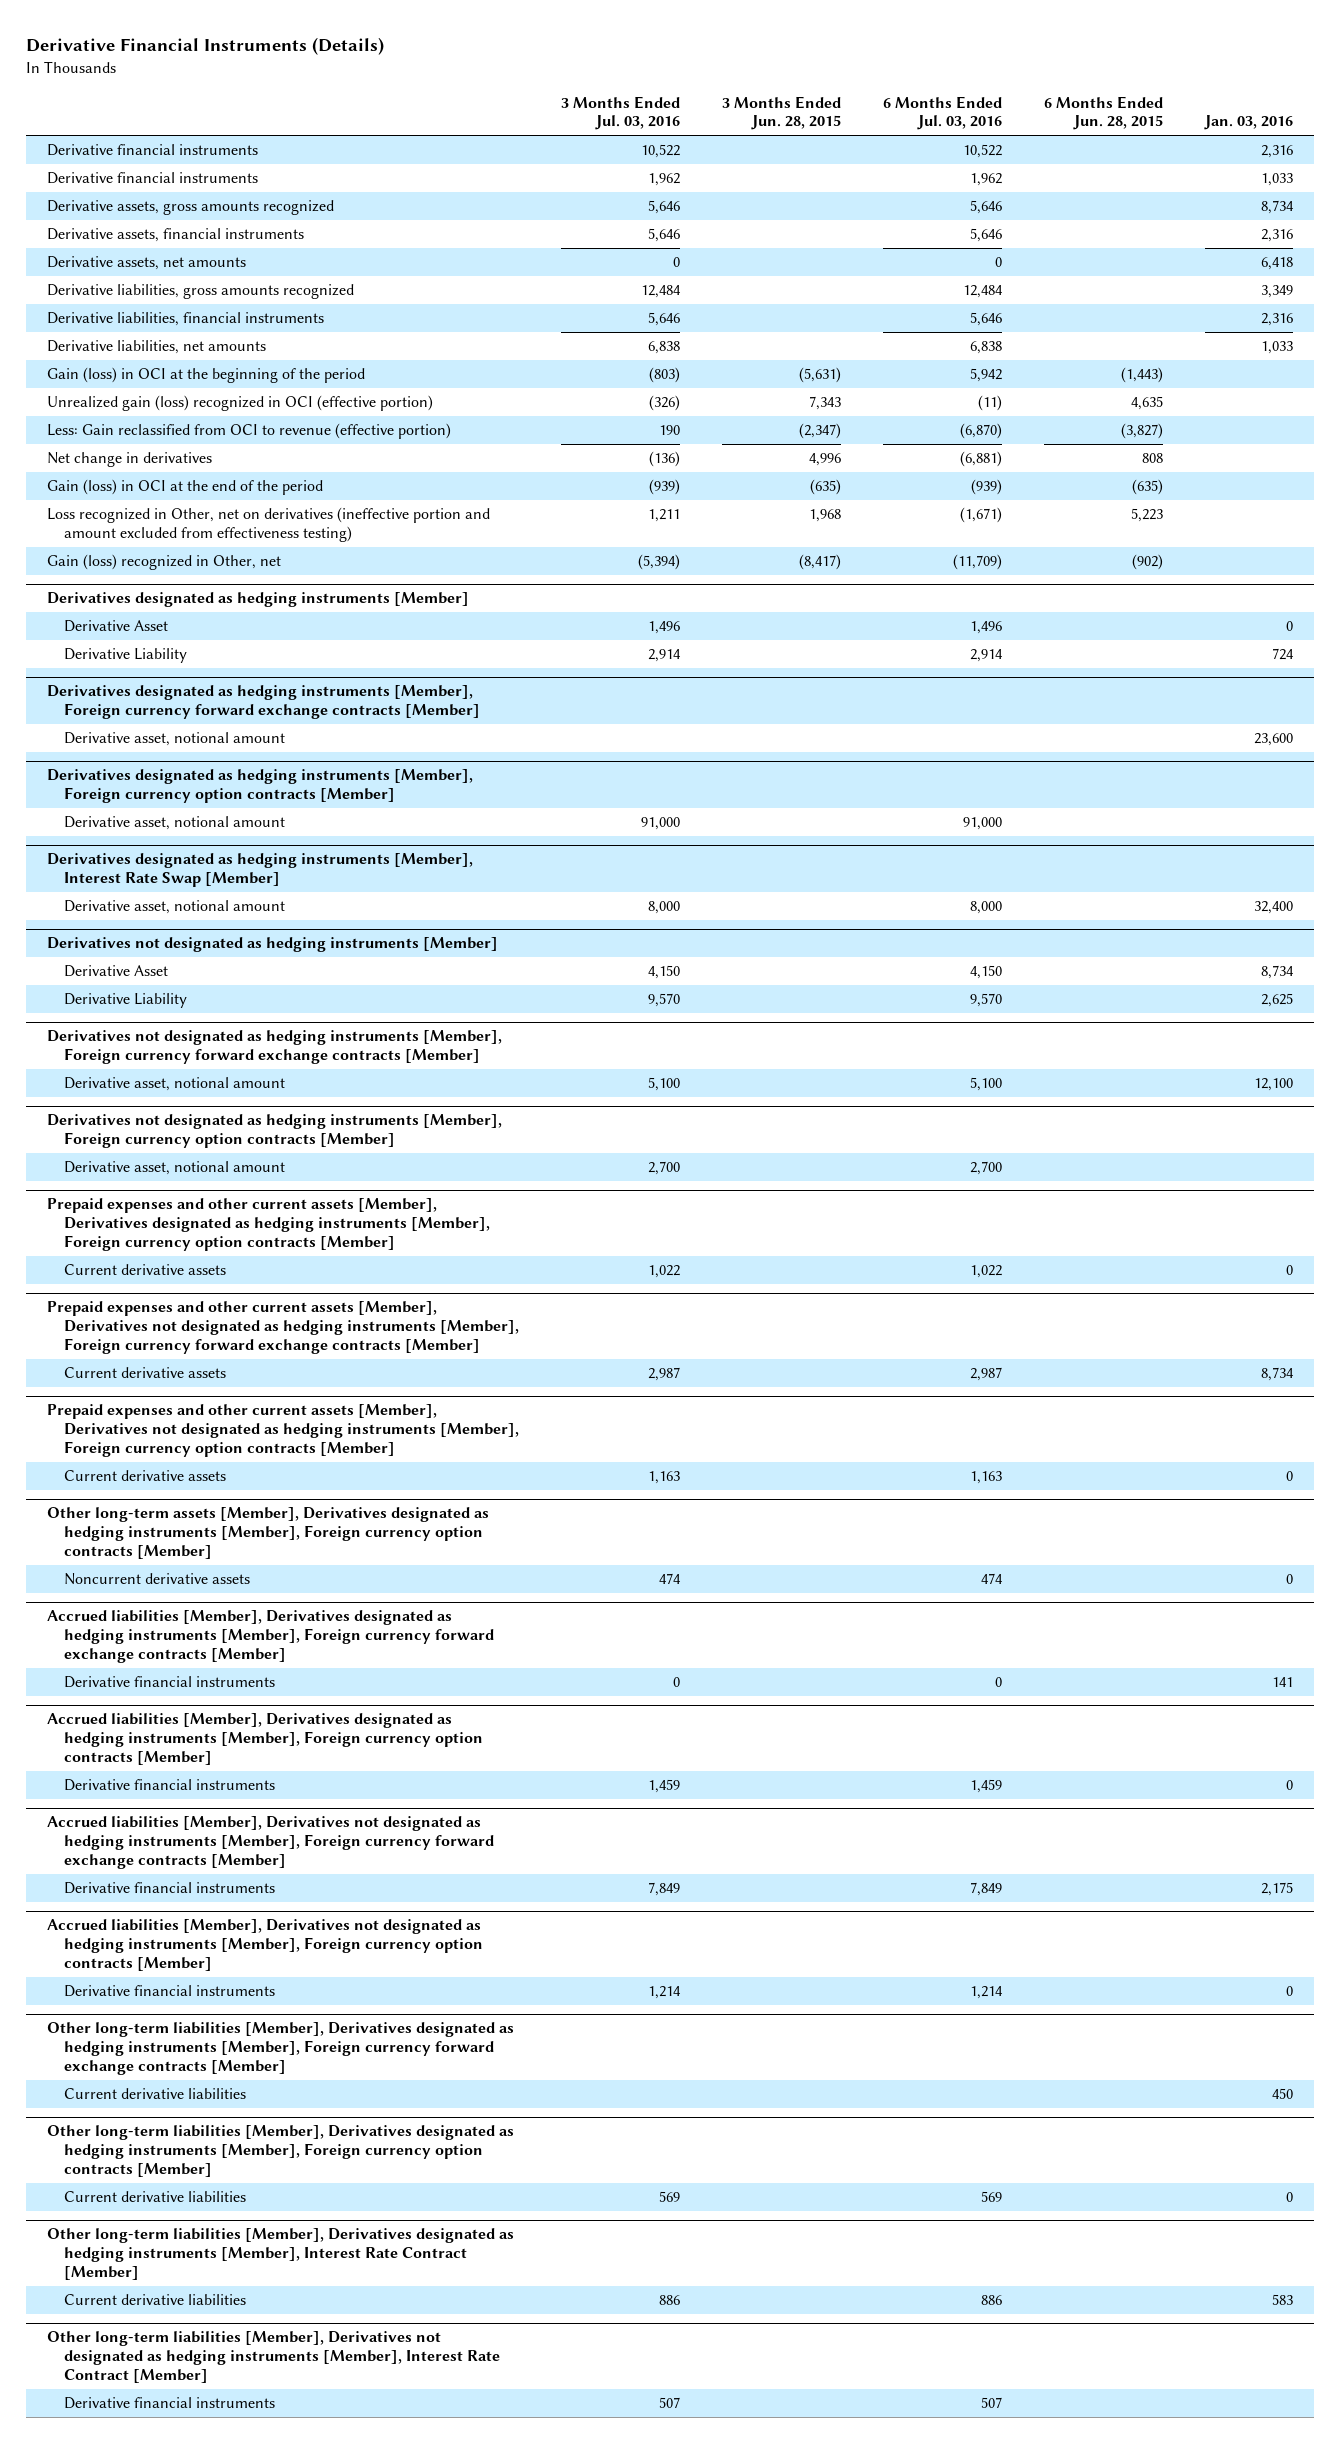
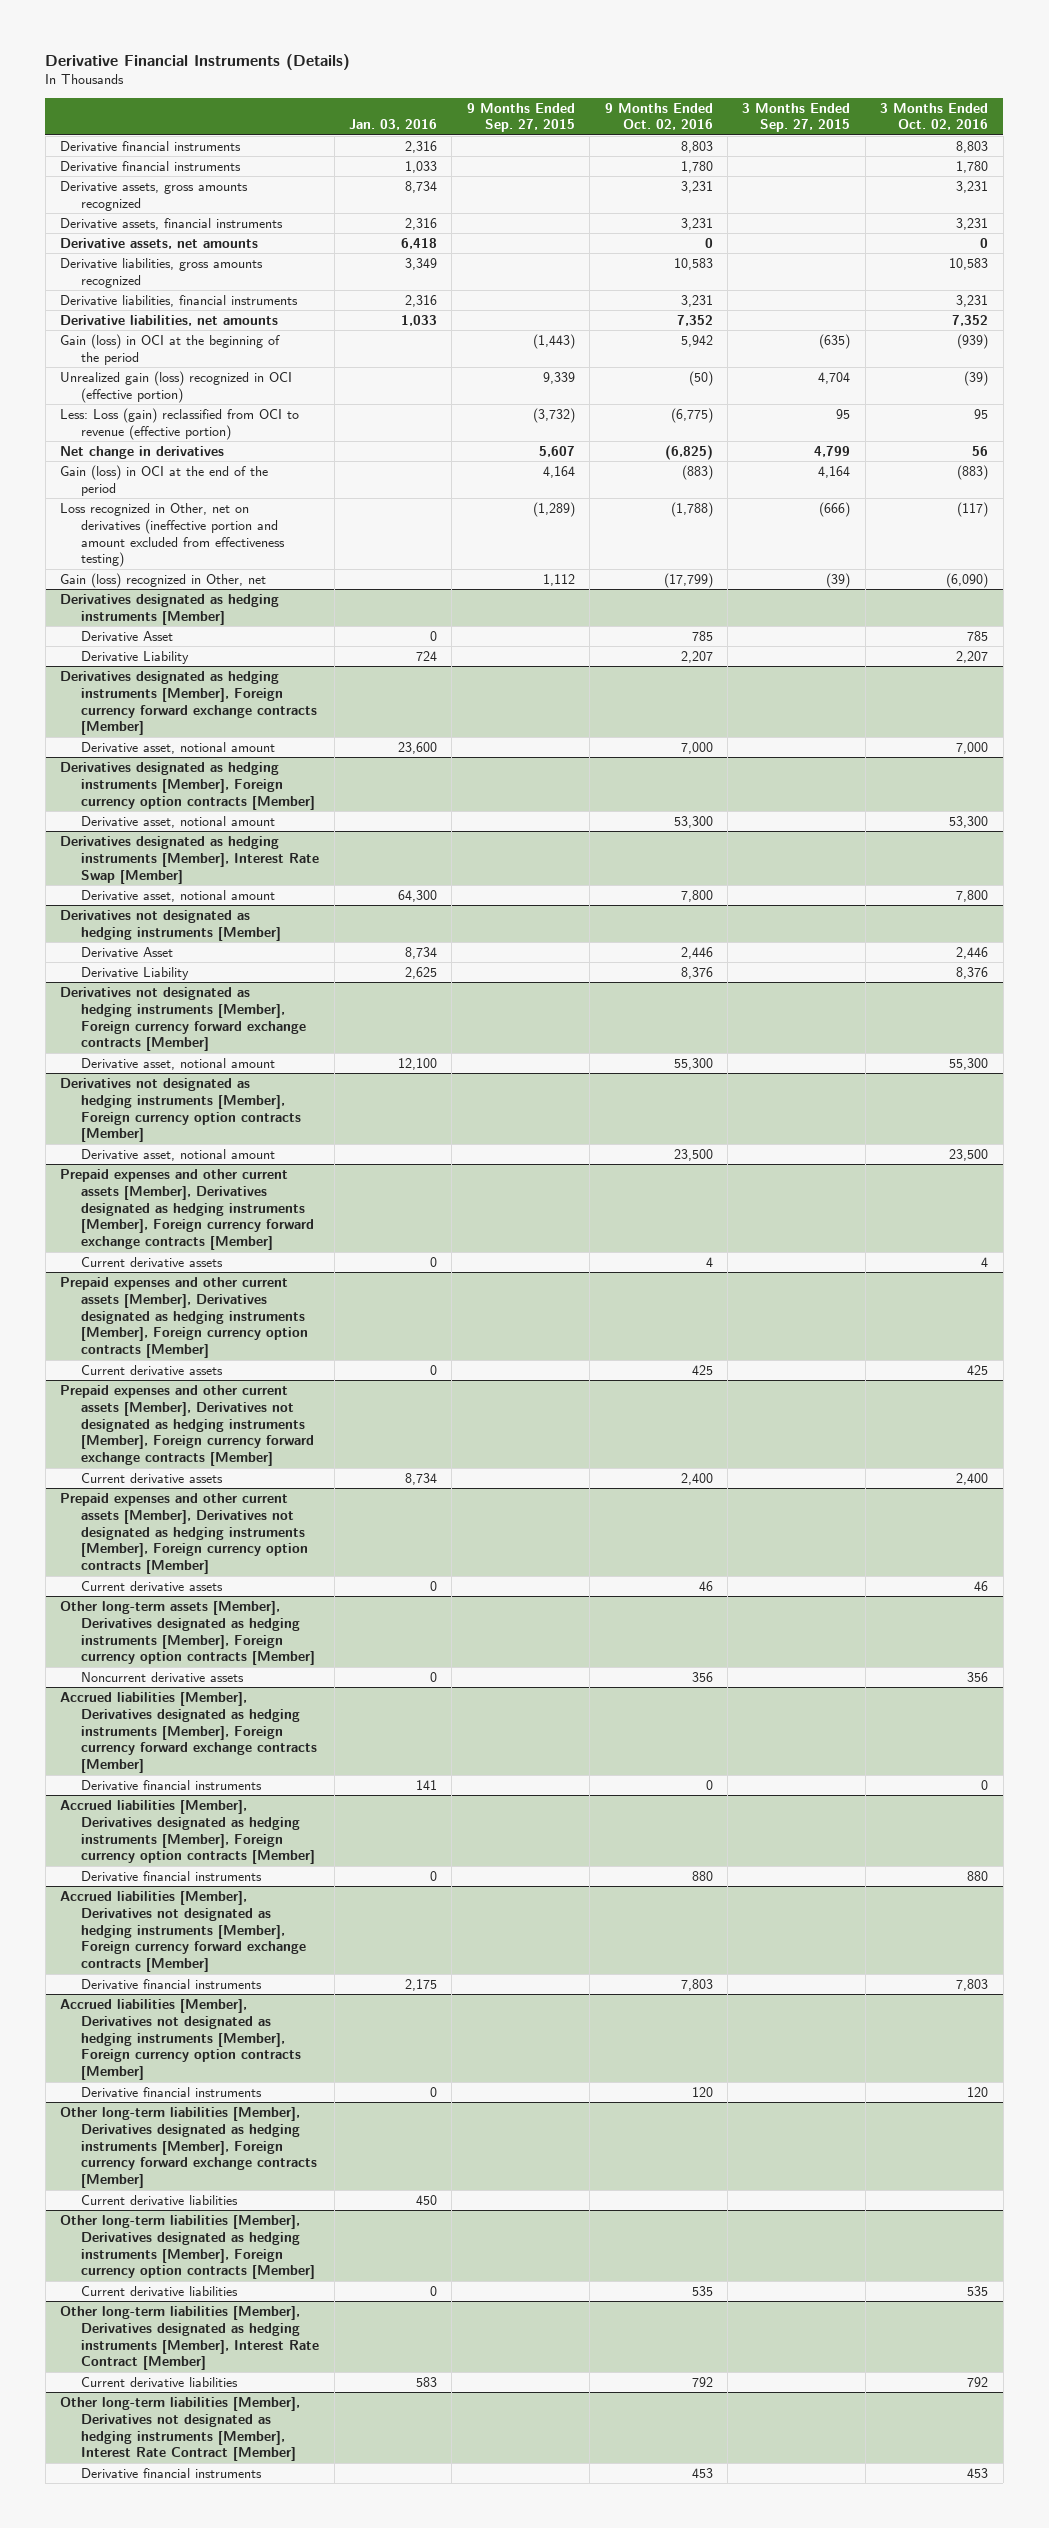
[560,95,680,131] 3 Months Ended Jul. 03, 2016 -> none
[722,95,842,131] 3 Months Ended Jun. 28, 2015 -> none
[883,95,1003,131] 6 Months Ended Jul. 03, 2016 -> none
[1044,95,1164,131] 6 Months Ended Jun. 28, 2015 -> none
none -> [466,102,575,133] 9 Months Ended Sep. 27, 2015
none -> [604,102,713,131] 9 Months Ended Oct. 02, 2016
none -> [742,102,851,133] 3 Months Ended Sep. 27, 2015
none -> [880,102,989,131] 3 Months Ended Oct. 02, 2016
[47,423,452,440] Less: Gain reclassified from OCI to revenue (effective portion) -> [60,407,300,440] Less: Loss (gain) reclassified from OCI to revenue (effective portion)
[1254,901,1294,915] 32,400 -> [397,889,437,902] 64,300
none -> [60,1168,315,1251] Prepaid expenses and other current assets [Member], Derivatives designated as hedging instruments [Member], Foreign currency forward exchange contracts [Member]
none -> [81,1256,224,1267] Current derivative assets

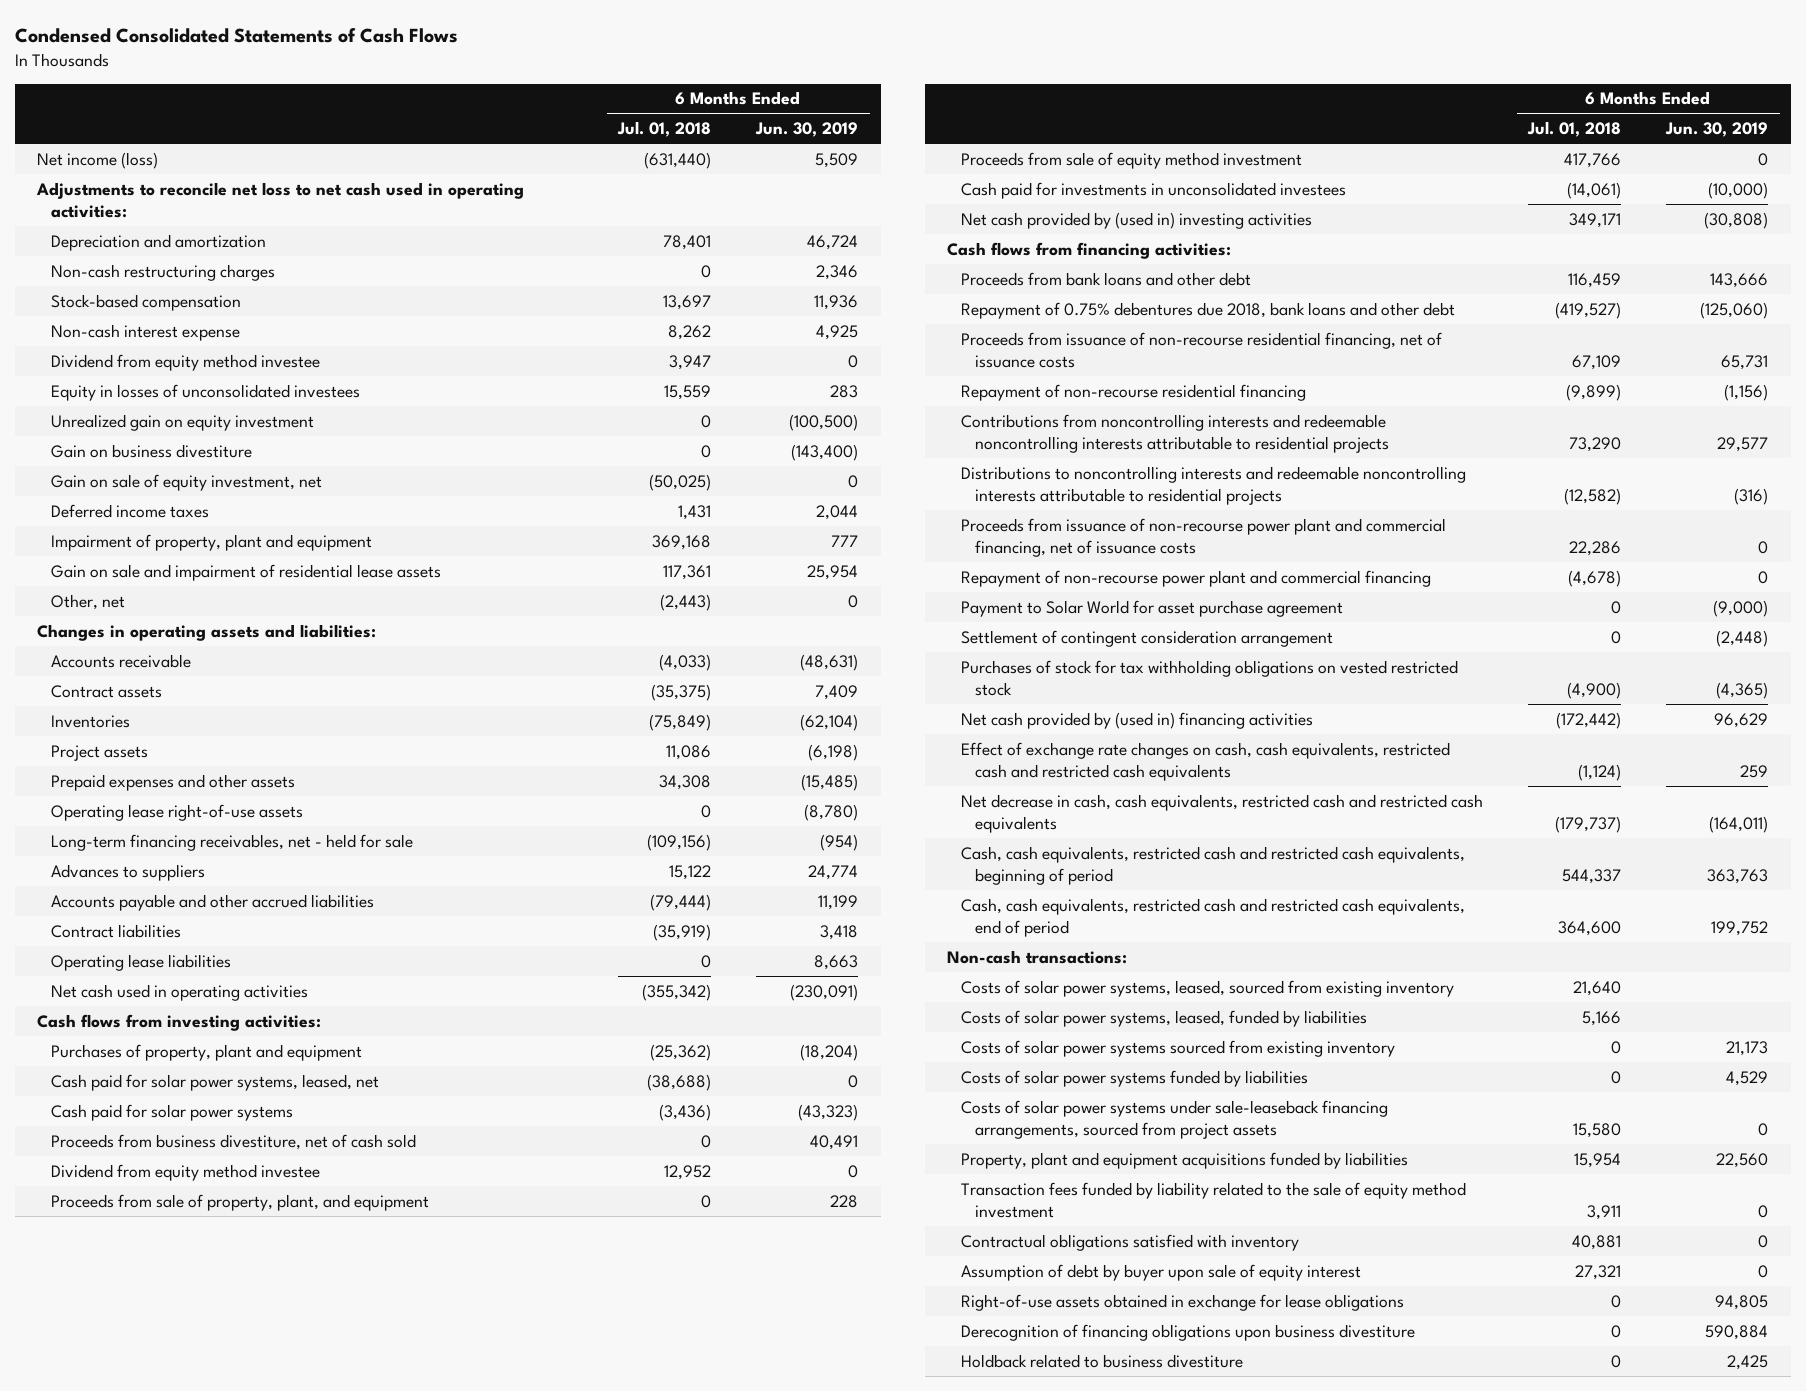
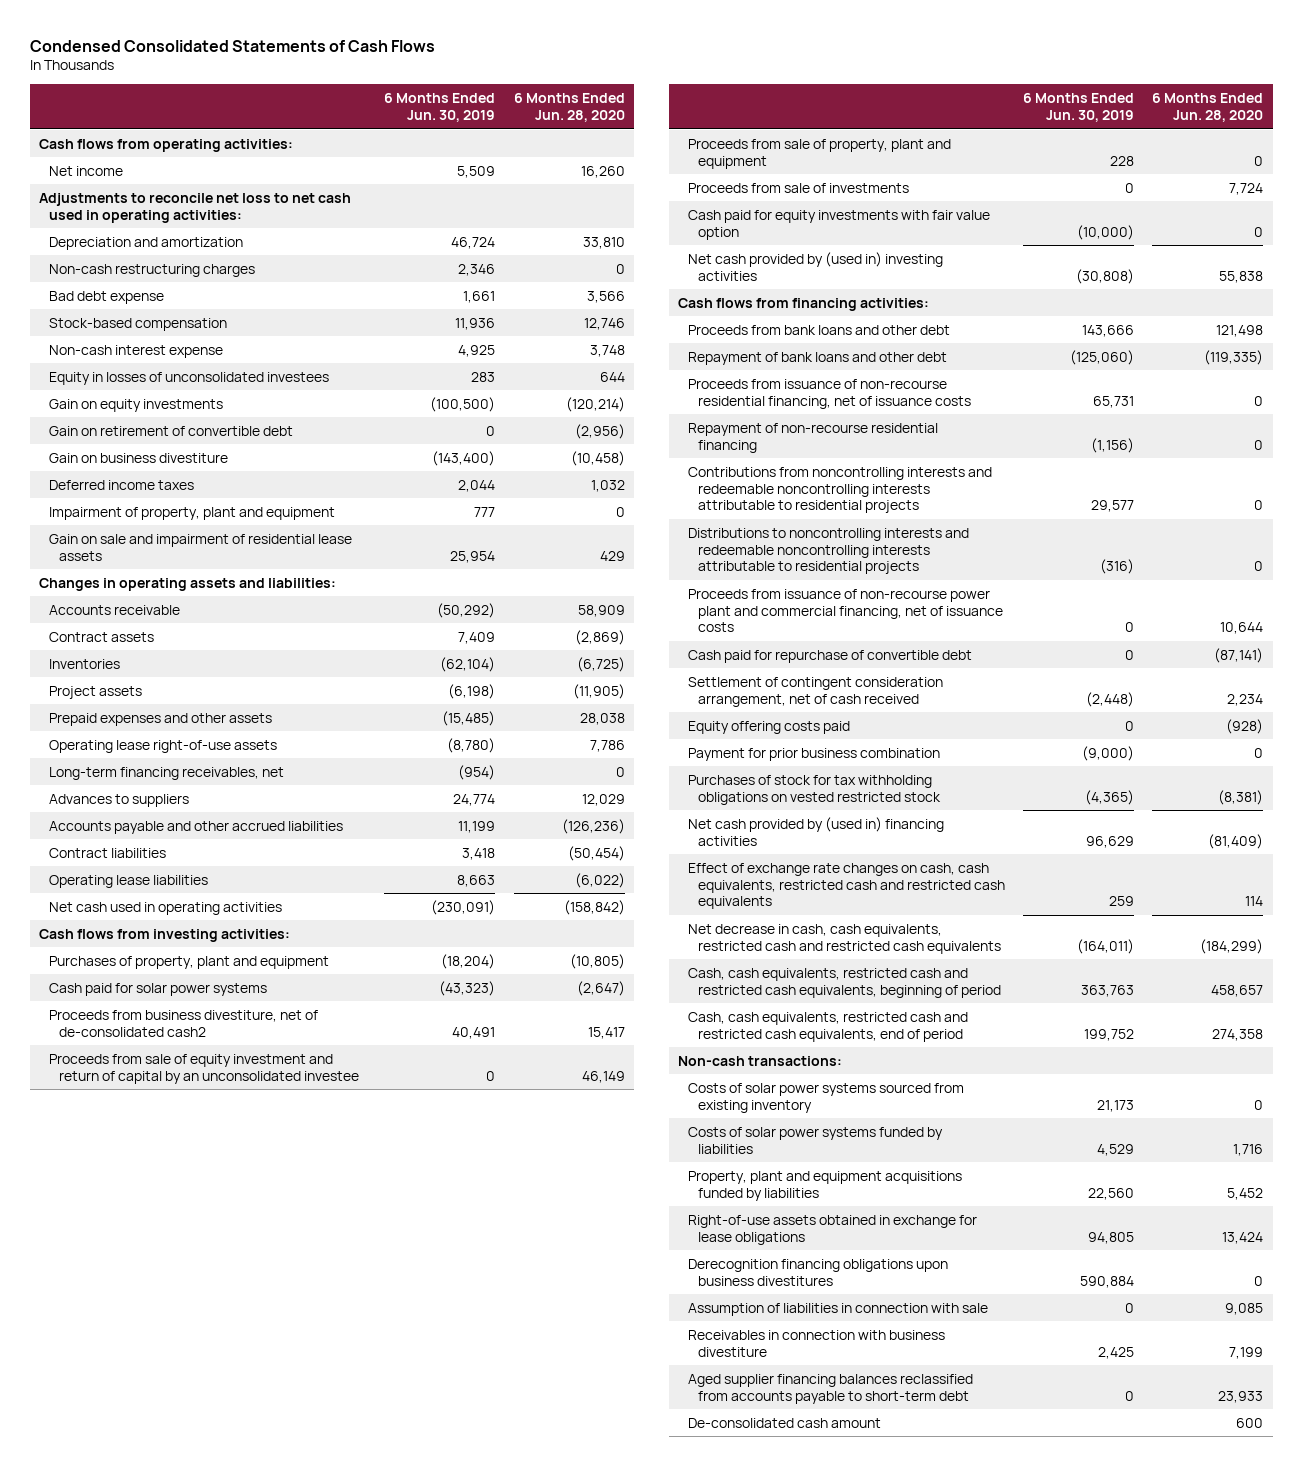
[617,121,712,138] Jul. 01, 2018 -> none
none -> [513,93,625,122] 6 Months Ended Jun. 28, 2020
none -> [39,138,294,152] Cash flows from operating activities:
[37,151,159,169] Net income (loss) -> [49,165,124,176] Net income
none -> [49,290,165,304] Bad debt expense
[51,353,321,371] Dividend from equity method investee -> none
[51,413,315,431] Unrealized gain on equity investment -> [49,398,224,412] Gain on equity investments
none -> [49,425,294,436] Gain on retirement of convertible debt
[51,473,323,491] Gain on sale of equity investment, net -> none
[51,593,126,610] Other, net -> none
[800,653,859,671] (48,631) -> [437,602,496,618] (50,292)
[51,833,414,851] Long-term financing receivables, net - held for sale -> [49,766,285,780] Long-term financing receivables, net
[51,1073,380,1091] Cash paid for solar power systems, leased, net -> none
[51,1133,417,1150] Proceeds from business divestiture, net of cash sold -> [49,1009,319,1037] Proceeds from business divestiture, net of de-consolidated cash2
[51,1163,321,1181] Dividend from equity method investee -> [49,1053,359,1084] Proceeds from sale of equity investment and return of capital by an unconsolidated investee
[51,1193,430,1211] Proceeds from sale of property, plant, and equipment -> [687,138,951,169] Proceeds from sale of property, plant and equipment
[961,151,1303,169] Proceeds from sale of equity method investment -> [687,182,909,193] Proceeds from sale of investments
[961,181,1347,199] Cash paid for investments in unconsolidated investees -> [687,209,990,240] Cash paid for equity investments with fair value option
[961,301,1456,319] Repayment of 0.75% debentures due 2018, bank loans and other debt -> [687,351,947,365] Repayment of bank loans and other debt
[961,569,1432,587] Repayment of non-recourse power plant and commercial financing -> none
[961,599,1344,617] Payment to Solar World for asset purchase agreement -> none
none -> [687,649,972,663] Cash paid for repurchase of convertible debt
[961,629,1334,647] Settlement of contingent consideration arrangement -> [687,676,943,707] Settlement of contingent consideration arrangement, net of cash received
none -> [687,720,850,734] Equity offering costs paid
none -> [687,747,940,761] Payment for prior business combination
[961,979,1455,997] Costs of solar power systems, leased, sourced from existing inventory -> none
[961,1009,1368,1027] Costs of solar power systems, leased, funded by liabilities -> none
[961,1099,1389,1139] Costs of solar power systems under sale-leaseback financing arrangements, sourced from project assets -> none
[961,1181,1467,1218] Transaction fees funded by liability related to the sale of equity method investment -> none
[961,1233,1300,1251] Contractual obligations satisfied with inventory -> none
[961,1263,1362,1281] Assumption of debt by buyer upon sale of equity interest -> none
[961,1323,1416,1341] Derecognition of financing obligations upon business divestiture -> [687,1258,948,1286] Derecognition financing obligations upon business divestitures
none -> [687,1302,988,1316] Assumption of liabilities in connection with sale
[961,1353,1244,1368] Holdback related to business divestiture -> [687,1329,945,1357] Receivables in connection with business divestiture
none -> [687,1373,973,1404] Aged supplier financing balances reclassified from accounts payable to short-term debt
none -> [687,1417,881,1428] De-consolidated cash amount

